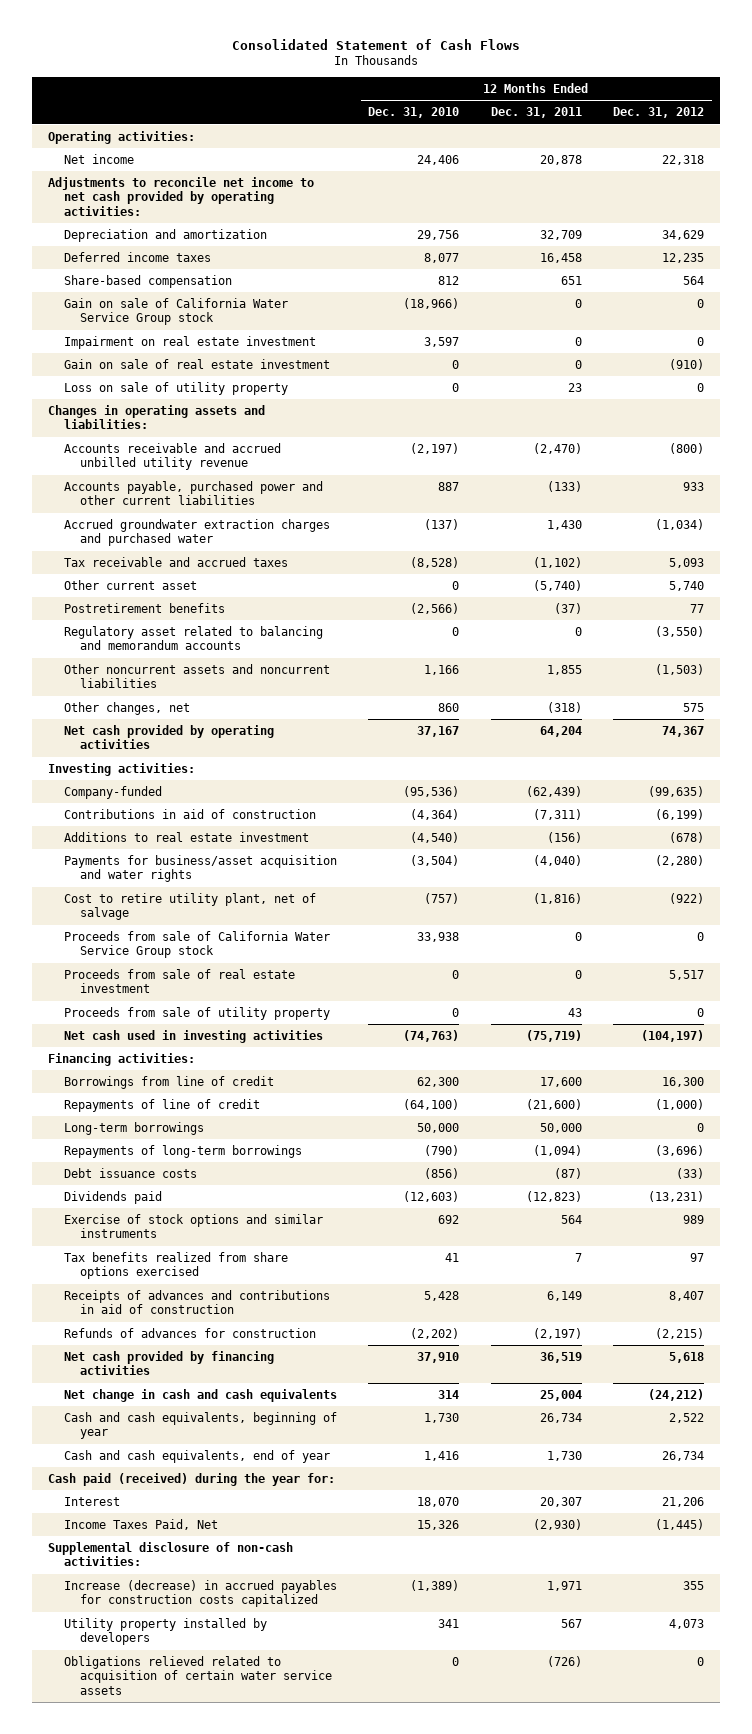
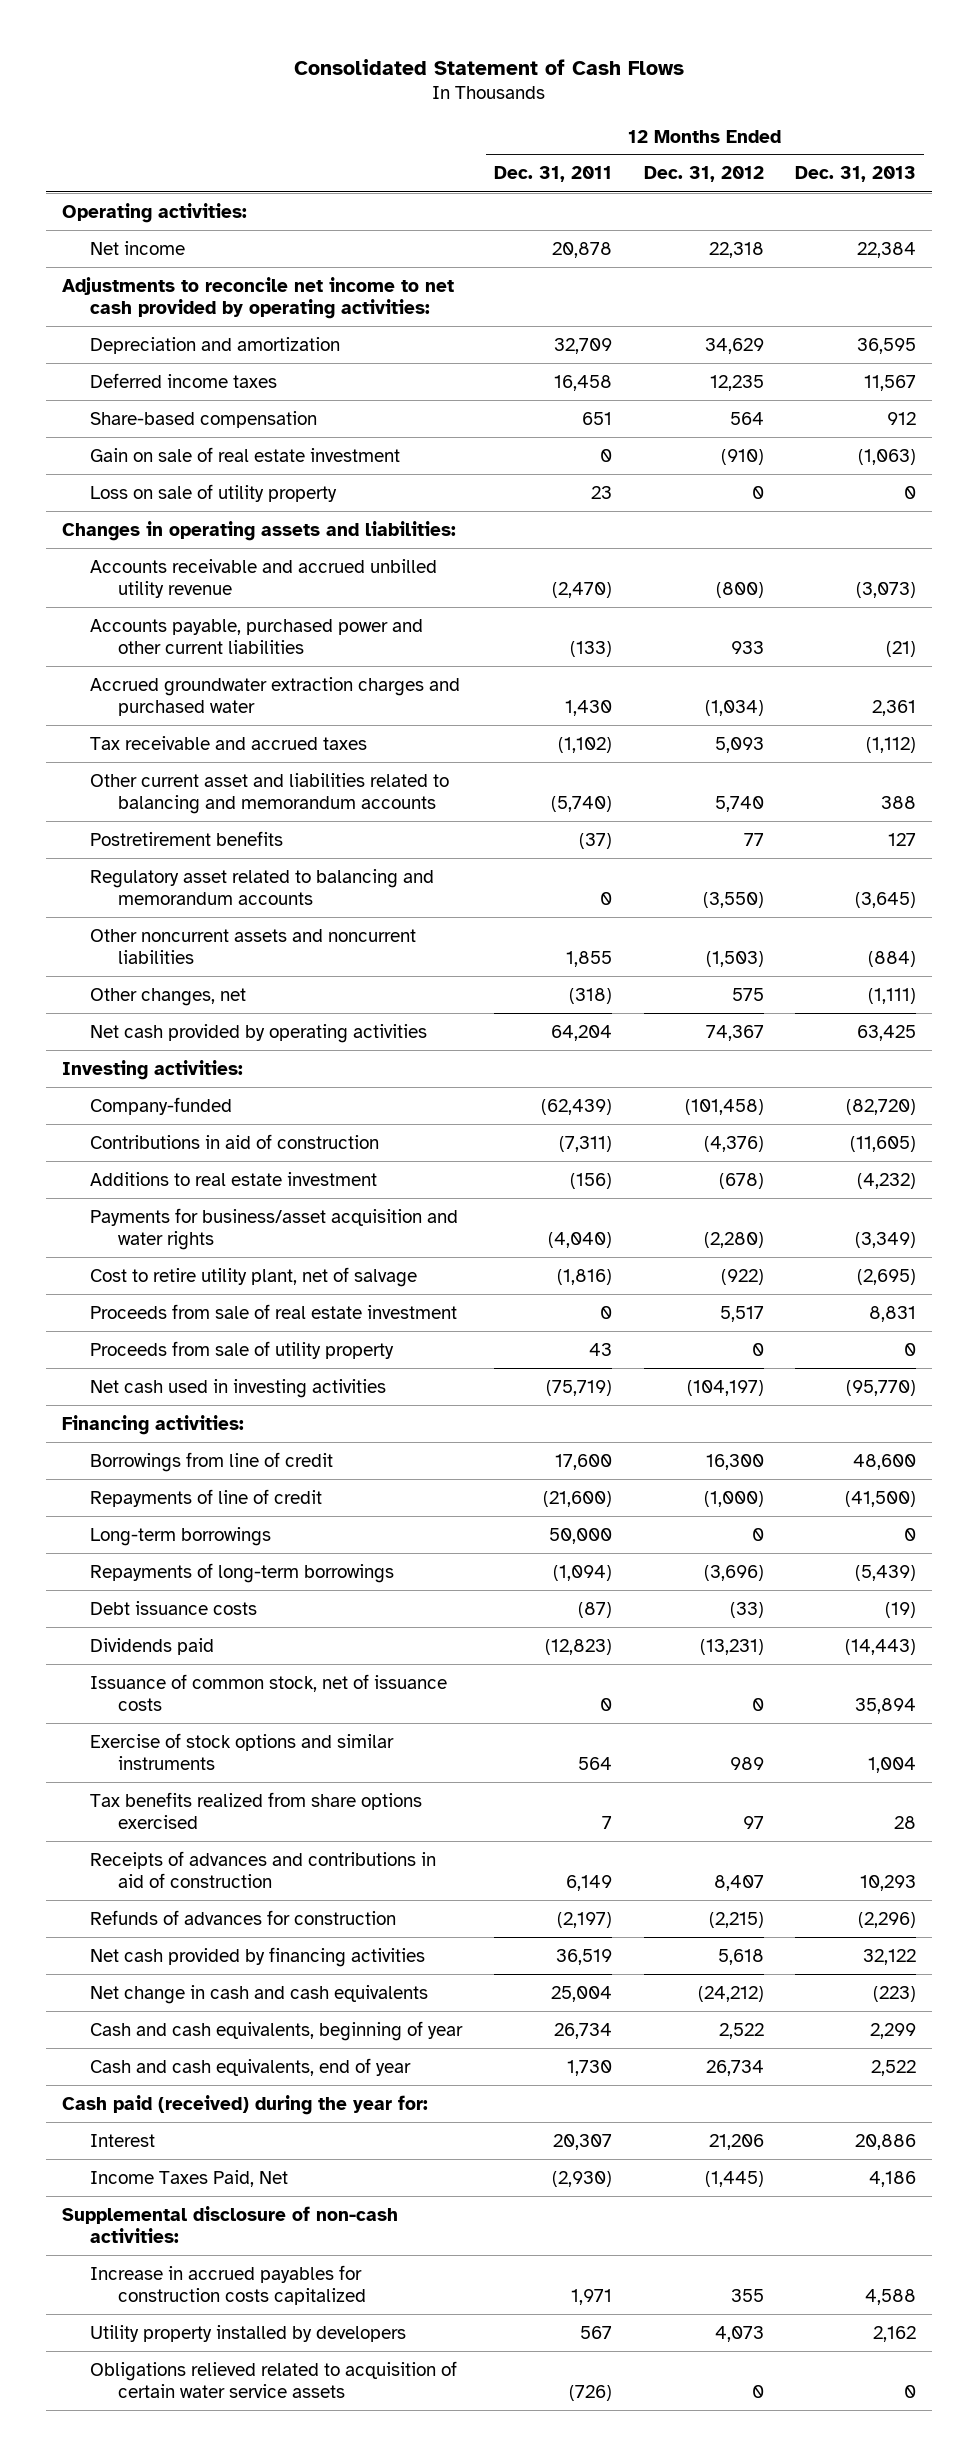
[368,107,460,119] Dec. 31, 2010 -> none
none -> [795,166,917,183] Dec. 31, 2013
[64,297,289,326] Gain on sale of California Water Service Group stock -> none
[64,335,317,349] Impairment on real estate investment -> none
[64,579,198,590] Other current asset -> [90,772,450,815] Other current asset and liabilities related to balancing and memorandum accounts
[647,785,704,797] (99,635) -> [684,1098,764,1115] (101,458)
[654,808,704,820] (6,199) -> [703,1135,764,1152] (4,376)
[64,930,331,959] Proceeds from sale of California Water Service Group stock -> none
none -> [90,1673,448,1712] Issuance of common stock, net of issuance costs
[64,1579,338,1608] Increase (decrease) in accrued payables for construction costs capitalized -> [90,2264,367,2306] Increase in accrued payables for construction costs capitalized

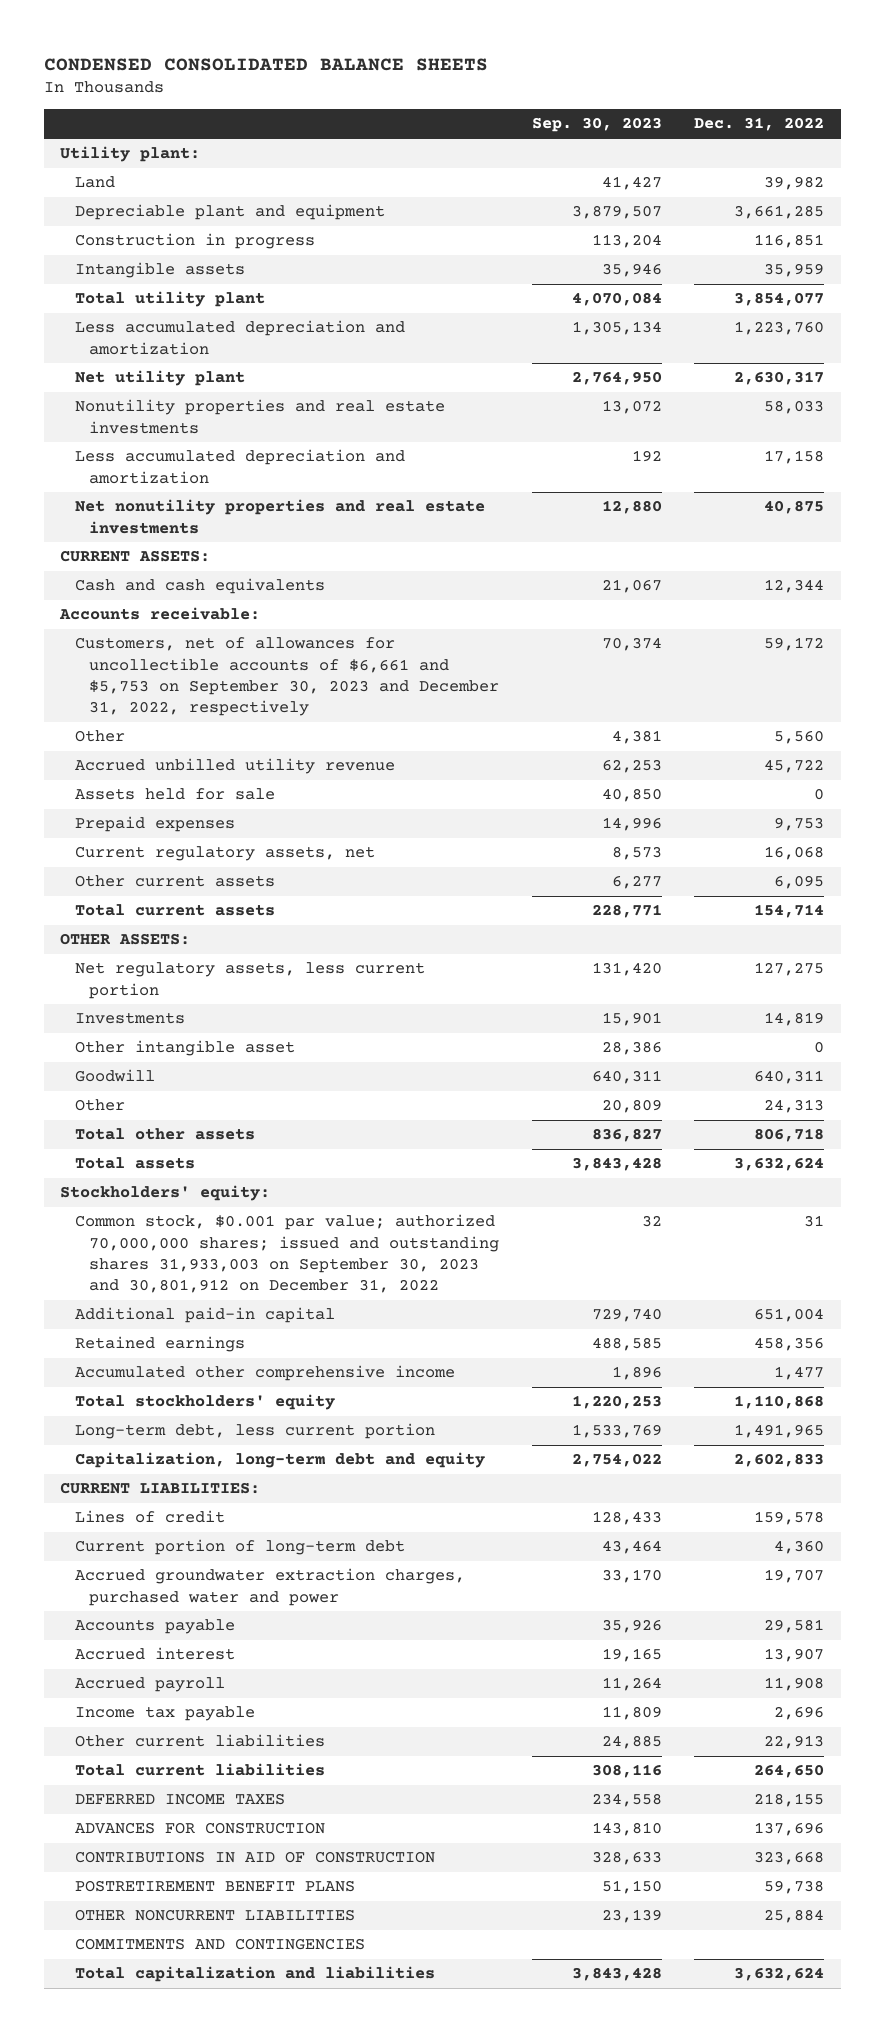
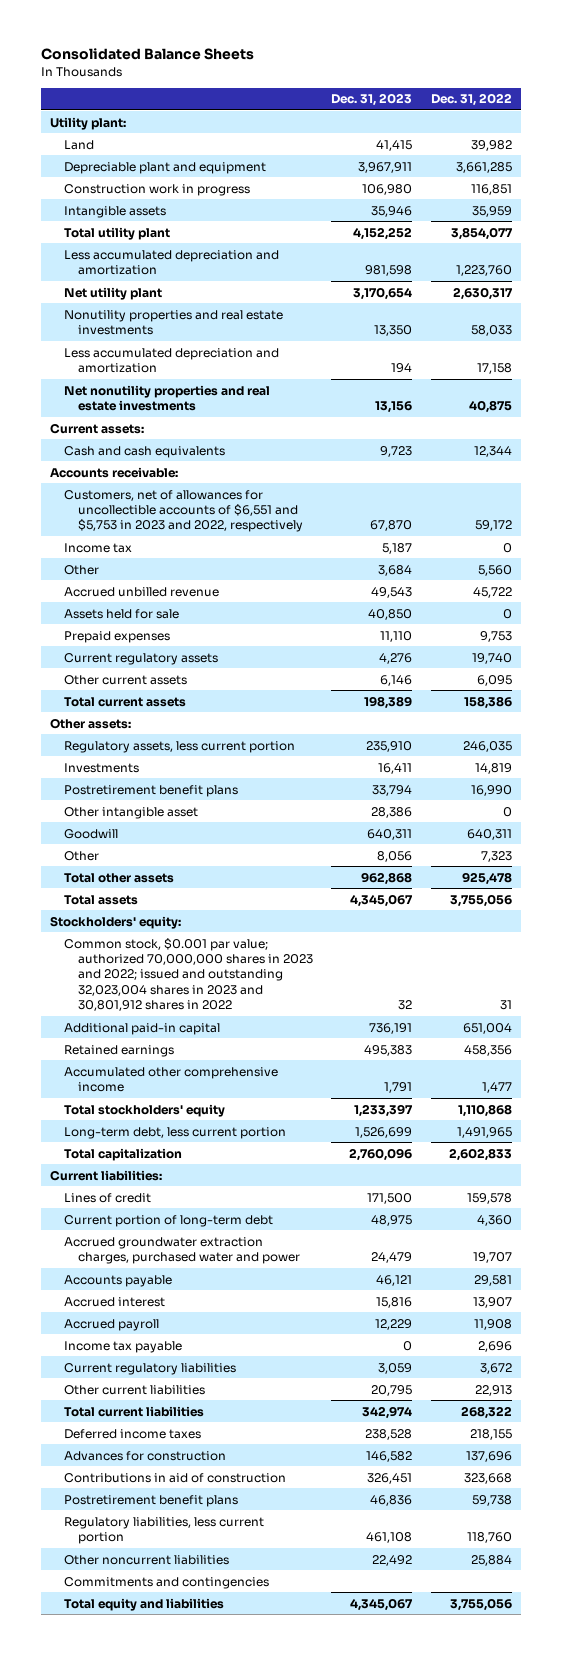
[43,57,488,71] CONDENSED CONSOLIDATED BALANCE SHEETS -> [40,48,254,61] Consolidated Balance Sheets
[531,117,662,133] Sep. 30, 2023 -> none
none -> [331,93,413,107] Dec. 31, 2023
[74,233,315,250] Construction in progress -> [63,183,250,196] Construction work in progress
[59,550,210,563] CURRENT ASSETS: -> [49,422,144,434] Current assets:
[74,637,500,717] Customers, net of allowances for uncollectible accounts of $6,661 and $5,753 on September 30, 2023 and December 31, 2022, respectively -> [63,489,303,533] Customers, net of allowances for uncollectible accounts of $6,551 and $5,753 in 2023 and 2022, respectively
none -> [63,542,132,553] Income tax
[74,758,395,775] Accrued unbilled utility revenue -> [63,586,219,597] Accrued unbilled revenue
[74,846,375,862] Current regulatory assets, net -> [63,652,218,665] Current regulatory assets
[764,846,825,861] 16,068 -> [472,652,513,664] 19,740
[754,904,825,919] 154,714 -> [464,696,513,709] 158,386
[59,933,190,946] OTHER ASSETS: -> [49,717,131,729] Other assets:
[74,962,425,999] Net regulatory assets, less current portion -> [63,740,295,753] Regulatory assets, less current portion
[754,962,825,977] 127,275 -> [463,740,513,752] 246,035
none -> [63,784,238,797] Postretirement benefit plans
[764,1099,825,1114] 24,313 -> [481,850,513,862] 7,323
[754,1128,825,1143] 806,718 -> [462,871,513,885] 925,478
[734,1157,825,1172] 3,632,624 -> [450,893,513,907] 3,755,056
[74,1214,500,1294] Common stock, $0.001 par value; authorized 70,000,000 shares; issued and outstanding shares 31,933,003 on September 30, 2023 and 30,801,912 on December 31, 2022 -> [63,937,313,1012] Common stock, $0.001 par value; authorized 70,000,000 shares in 2023 and 2022; issued and outstanding 32,023,004 shares in 2023 and 30,801,912 shares in 2022
[74,1452,485,1469] Capitalization, long-term debt and equity -> [63,1147,182,1161] Total capitalization
[59,1482,260,1495] CURRENT LIABILITIES: -> [49,1169,162,1181] Current liabilities:
none -> [63,1362,236,1375] Current regulatory liabilities
[754,1764,825,1779] 264,650 -> [461,1405,513,1419] 268,322
[74,1793,285,1806] DEFERRED INCOME TAXES -> [63,1428,201,1439] Deferred income taxes
[74,1822,325,1835] ADVANCES FOR CONSTRUCTION -> [63,1450,226,1461] Advances for construction
[74,1851,435,1864] CONTRIBUTIONS IN AID OF CONSTRUCTION -> [63,1472,286,1483] Contributions in aid of construction
[74,1880,355,1893] POSTRETIREMENT BENEFIT PLANS -> [63,1494,238,1507] Postretirement benefit plans
none -> [63,1516,264,1544] Regulatory liabilities, less current portion
[74,1909,355,1922] OTHER NONCURRENT LIABILITIES -> [63,1554,229,1565] Other noncurrent liabilities
[74,1938,365,1951] COMMITMENTS AND CONTINGENCIES -> [63,1576,269,1589] Commitments and contingencies
[74,1966,435,1983] Total capitalization and liabilities -> [63,1597,224,1611] Total equity and liabilities
[734,1967,825,1982] 3,632,624 -> [450,1597,513,1611] 3,755,056

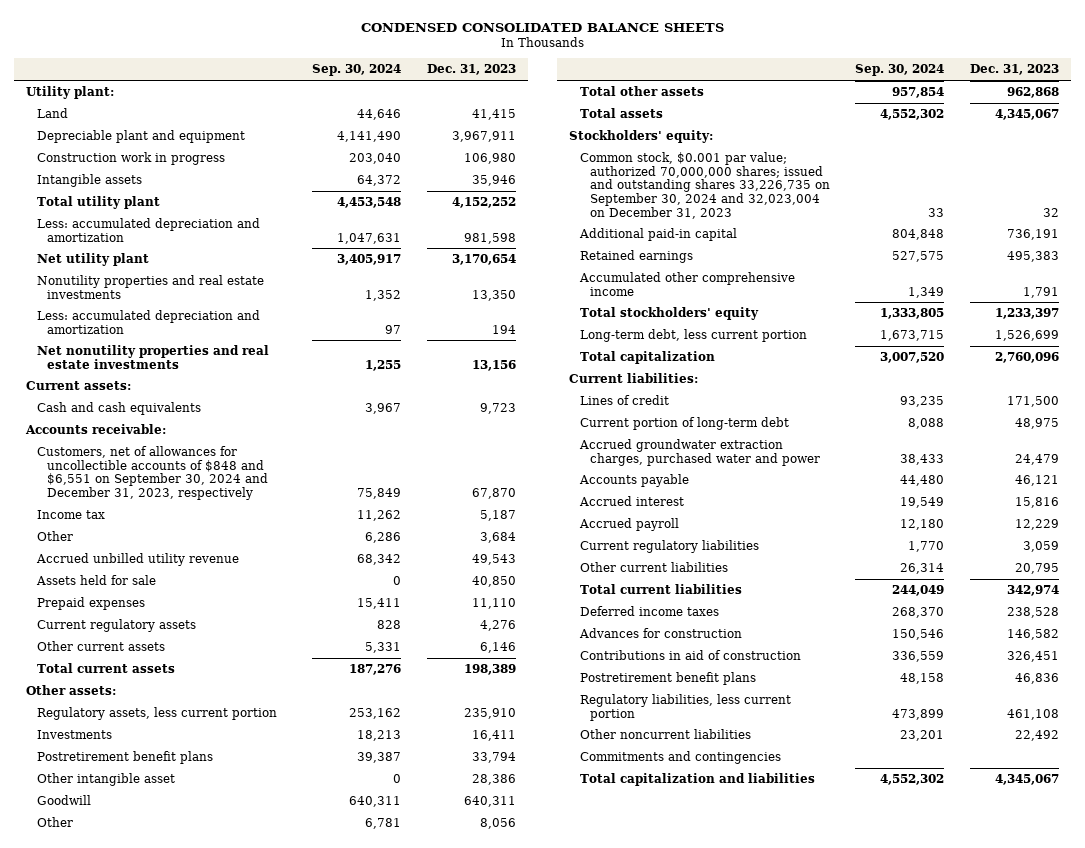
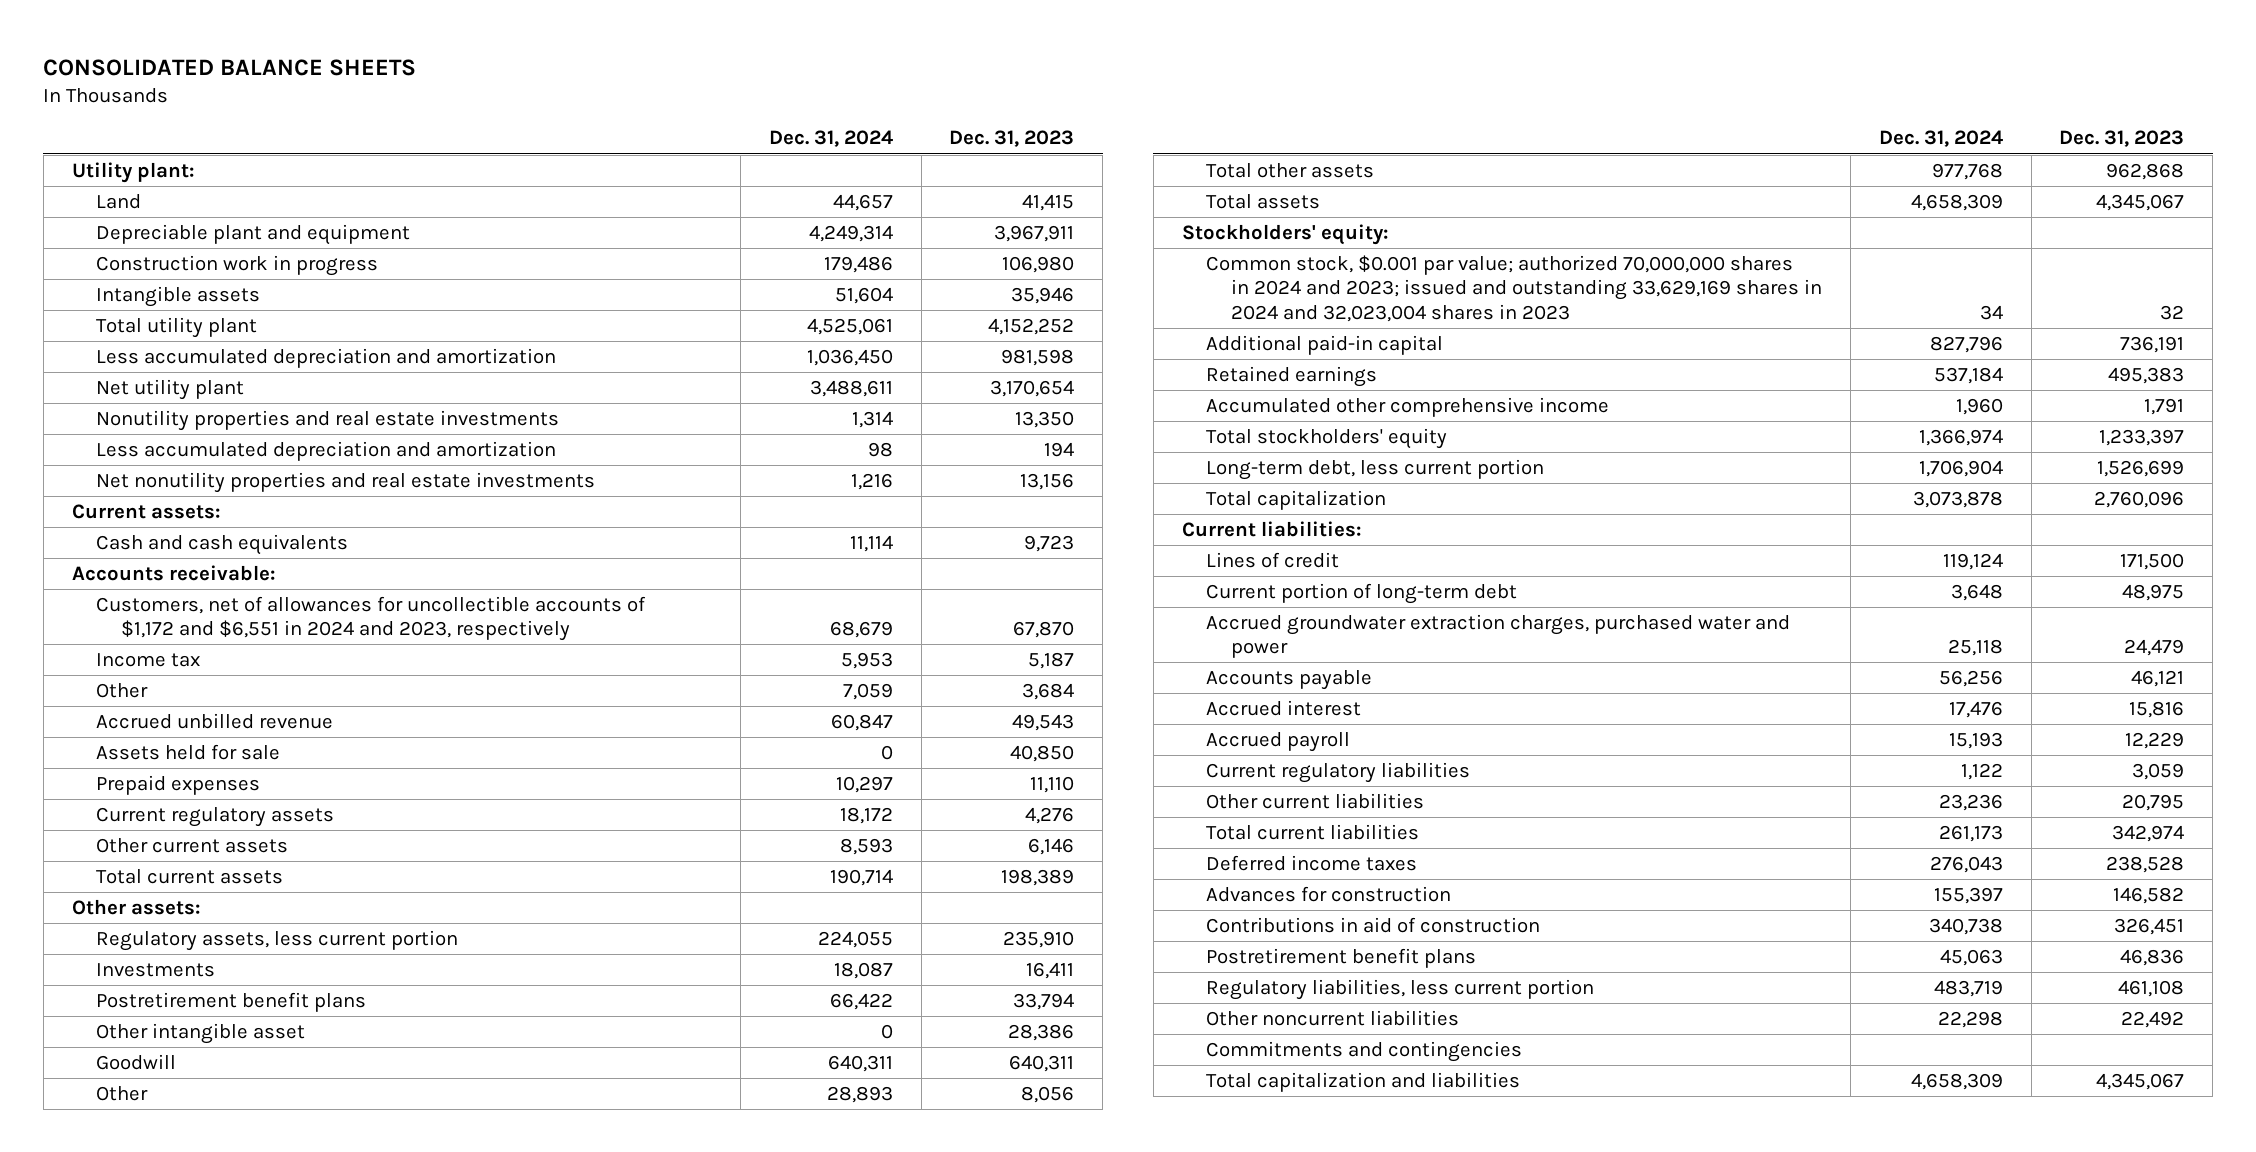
[360,22,724,32] CONDENSED CONSOLIDATED BALANCE SHEETS -> [43,58,417,76] CONSOLIDATED BALANCE SHEETS
[312,64,402,77] Sep. 30, 2024 -> none
none -> [768,130,893,148] Dec. 31, 2024
[36,217,260,242] Less: accumulated depreciation and amortization -> [96,347,557,368] Less accumulated depreciation and amortization
[36,309,260,334] Less: accumulated depreciation and amortization -> [96,440,557,461] Less accumulated depreciation and amortization
[36,445,269,501] Customers, net of allowances for uncollectible accounts of $848 and $6,551 on September 30, 2024 and December 31, 2023, respectively -> [96,595,647,642] Customers, net of allowances for uncollectible accounts of $1,172 and $6,551 in 2024 and 2023, respectively
[35,552,239,566] Accrued unbilled utility revenue -> [96,712,334,729] Accrued unbilled revenue
[579,151,831,219] Common stock, $0.001 par value; authorized 70,000,000 shares; issued and outstanding shares 33,226,735 on September 30, 2024 and 32,023,004 on December 31, 2023 -> [1206,254,1823,323] Common stock, $0.001 par value; authorized 70,000,000 shares in 2024 and 2023; issued and outstanding 33,629,169 shares in 2024 and 32,023,004 shares in 2023

